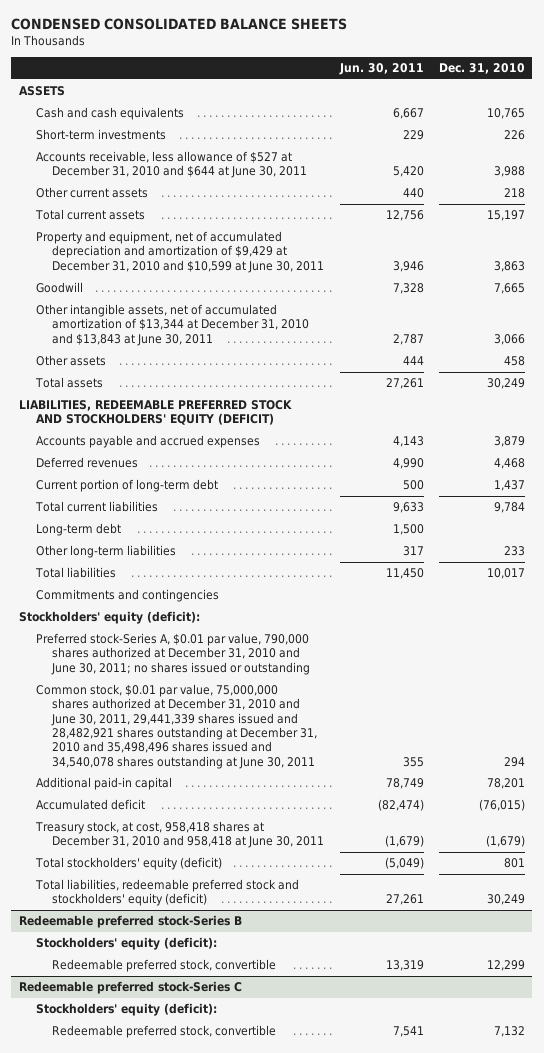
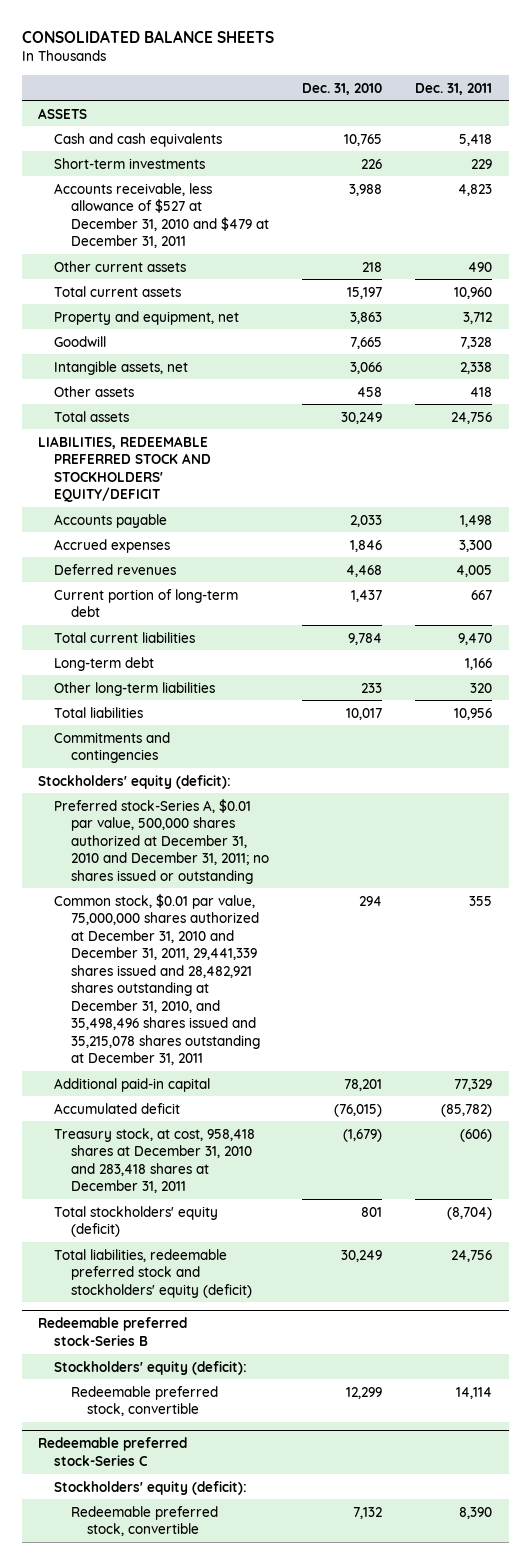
[11,18,348,31] CONDENSED CONSOLIDATED BALANCE SHEETS -> [21,29,274,43] CONSOLIDATED BALANCE SHEETS
[338,62,424,75] Jun. 30, 2011 -> none
none -> [415,82,493,95] Dec. 31, 2011
[35,151,308,179] Accounts receivable, less allowance of $527 at December 31, 2010 and $644 at June 30, 2011 -> [54,182,269,249] Accounts receivable, less allowance of $527 at December 31, 2010 and $479 at December 31, 2011
[35,231,325,273] Property and equipment, net of accumulated depreciation and amortization of $9,429 at December 31, 2010 and $10,599 at June 30, 2011 -> [54,310,240,325] Property and equipment, net
[35,304,310,346] Other intangible assets, net of accumulated amortization of $13,344 at December 31, 2010 and $13,843 at June 30, 2011 -> [54,360,189,375] Intangible assets, net
[35,435,260,449] Accounts payable and accrued expenses -> none
[19,400,293,426] LIABILITIES, REDEEMABLE PREFERRED STOCK AND STOCKHOLDERS' EQUITY (DEFICIT) -> [38,435,212,503] LIABILITIES, REDEEMABLE PREFERRED STOCK AND STOCKHOLDERS' EQUITY/DEFICIT
none -> [54,513,168,528] Accounts payable
none -> [54,538,171,553] Accrued expenses
[35,633,311,675] Preferred stock-Series A, $0.01 par value, 790,000 shares authorized at December 31, 2010 and June 30, 2011; no shares issued or outstanding -> [54,798,269,884] Preferred stock-Series A, $0.01 par value, 500,000 shares authorized at December 31, 2010 and December 31, 2011; no shares issued or outstanding
[35,684,318,769] Common stock, $0.01 par value, 75,000,000 shares authorized at December 31, 2010 and June 30, 2011, 29,441,339 shares issued and 28,482,921 shares outstanding at December 31, 2010 and 35,498,496 shares issued and 34,540,078 shares outstanding at June 30, 2011 -> [54,893,260,1066] Common stock, $0.01 par value, 75,000,000 shares authorized at December 31, 2010 and December 31, 2011, 29,441,339 shares issued and 28,482,921 shares outstanding at December 31, 2010, and 35,498,496 shares issued and 35,215,078 shares outstanding at December 31, 2011
[34,821,325,849] Treasury stock, at cost, 958,418 shares at December 31, 2010 and 958,418 at June 30, 2011 -> [54,1127,256,1194] Treasury stock, at cost, 958,418 shares at December 31, 2010 and 283,418 shares at December 31, 2011

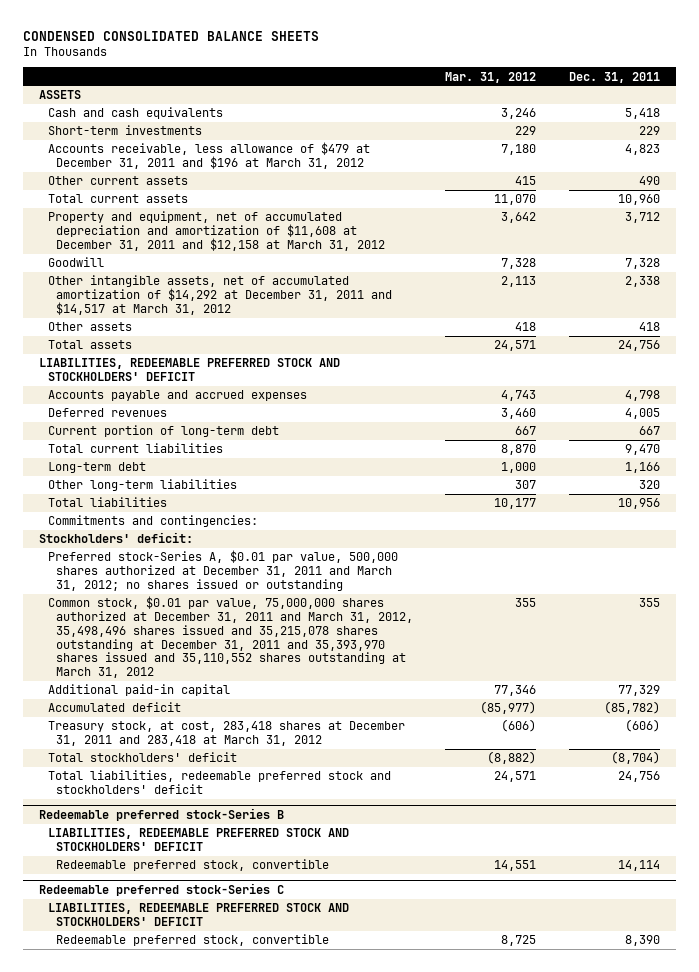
[21,29,274,43] CONSOLIDATED BALANCE SHEETS -> [22,30,319,41] CONDENSED CONSOLIDATED BALANCE SHEETS
[301,82,382,95] Dec. 31, 2010 -> none
none -> [445,71,537,83] Mar. 31, 2012
[54,182,269,249] Accounts receivable, less allowance of $527 at December 31, 2010 and $479 at December 31, 2011 -> [47,142,370,169] Accounts receivable, less allowance of $479 at December 31, 2011 and $196 at March 31, 2012
[54,310,240,325] Property and equipment, net -> [47,211,386,251] Property and equipment, net of accumulated depreciation and amortization of $11,608 at December 31, 2011 and $12,158 at March 31, 2012
[54,360,189,375] Intangible assets, net -> [47,275,393,315] Other intangible assets, net of accumulated amortization of $14,292 at December 31, 2011 and $14,517 at March 31, 2012
[54,513,168,528] Accounts payable -> none
[54,538,171,553] Accrued expenses -> none
[38,435,212,503] LIABILITIES, REDEEMABLE PREFERRED STOCK AND STOCKHOLDERS' EQUITY/DEFICIT -> [39,358,341,381] LIABILITIES, REDEEMABLE PREFERRED STOCK AND STOCKHOLDERS' DEFICIT
none -> [47,390,307,402] Accounts payable and accrued expenses
[54,731,171,764] Commitments and contingencies -> [47,515,258,528] Commitments and contingencies:
[38,774,232,789] Stockholders' equity (deficit): -> [39,532,194,544] Stockholders' deficit:
[54,798,269,884] Preferred stock-Series A, $0.01 par value, 500,000 shares authorized at December 31, 2010 and December 31, 2011; no shares issued or outstanding -> [47,550,398,591] Preferred stock-Series A, $0.01 par value, 500,000 shares authorized at December 31, 2011 and March 31, 2012; no shares issued or outstanding
[54,893,260,1066] Common stock, $0.01 par value, 75,000,000 shares authorized at December 31, 2010 and December 31, 2011, 29,441,339 shares issued and 28,482,921 shares outstanding at December 31, 2010, and 35,498,496 shares issued and 35,215,078 shares outstanding at December 31, 2011 -> [47,596,414,679] Common stock, $0.01 par value, 75,000,000 shares authorized at December 31, 2011 and March 31, 2012, 35,498,496 shares issued and 35,215,078 shares outstanding at December 31, 2011 and 35,393,970 shares issued and 35,110,552 shares outstanding at March 31, 2012
[54,1127,256,1194] Treasury stock, at cost, 958,418 shares at December 31, 2010 and 283,418 shares at December 31, 2011 -> [47,721,405,746] Treasury stock, at cost, 283,418 shares at December 31, 2011 and 283,418 at March 31, 2012
[54,1205,219,1238] Total stockholders' equity (deficit) -> [47,752,237,763] Total stockholders' deficit
[54,1248,252,1298] Total liabilities, redeemable preferred stock and stockholders' equity (deficit) -> [47,770,391,794] Total liabilities, redeemable preferred stock and stockholders' deficit
[54,1360,248,1375] Stockholders' equity (deficit): -> none
none -> [47,828,349,851] LIABILITIES, REDEEMABLE PREFERRED STOCK AND STOCKHOLDERS' DEFICIT
[54,1480,248,1495] Stockholders' equity (deficit): -> none
none -> [47,903,349,926] LIABILITIES, REDEEMABLE PREFERRED STOCK AND STOCKHOLDERS' DEFICIT

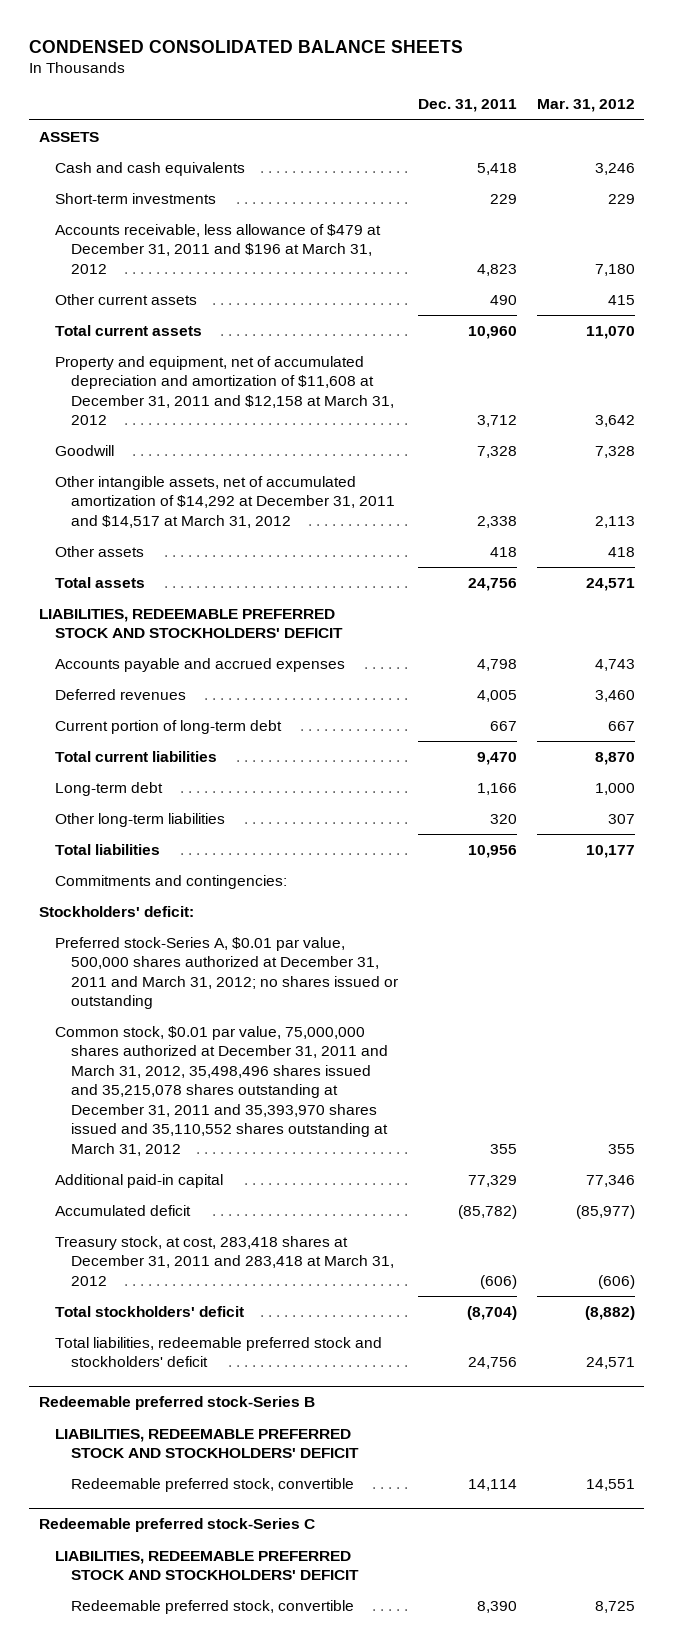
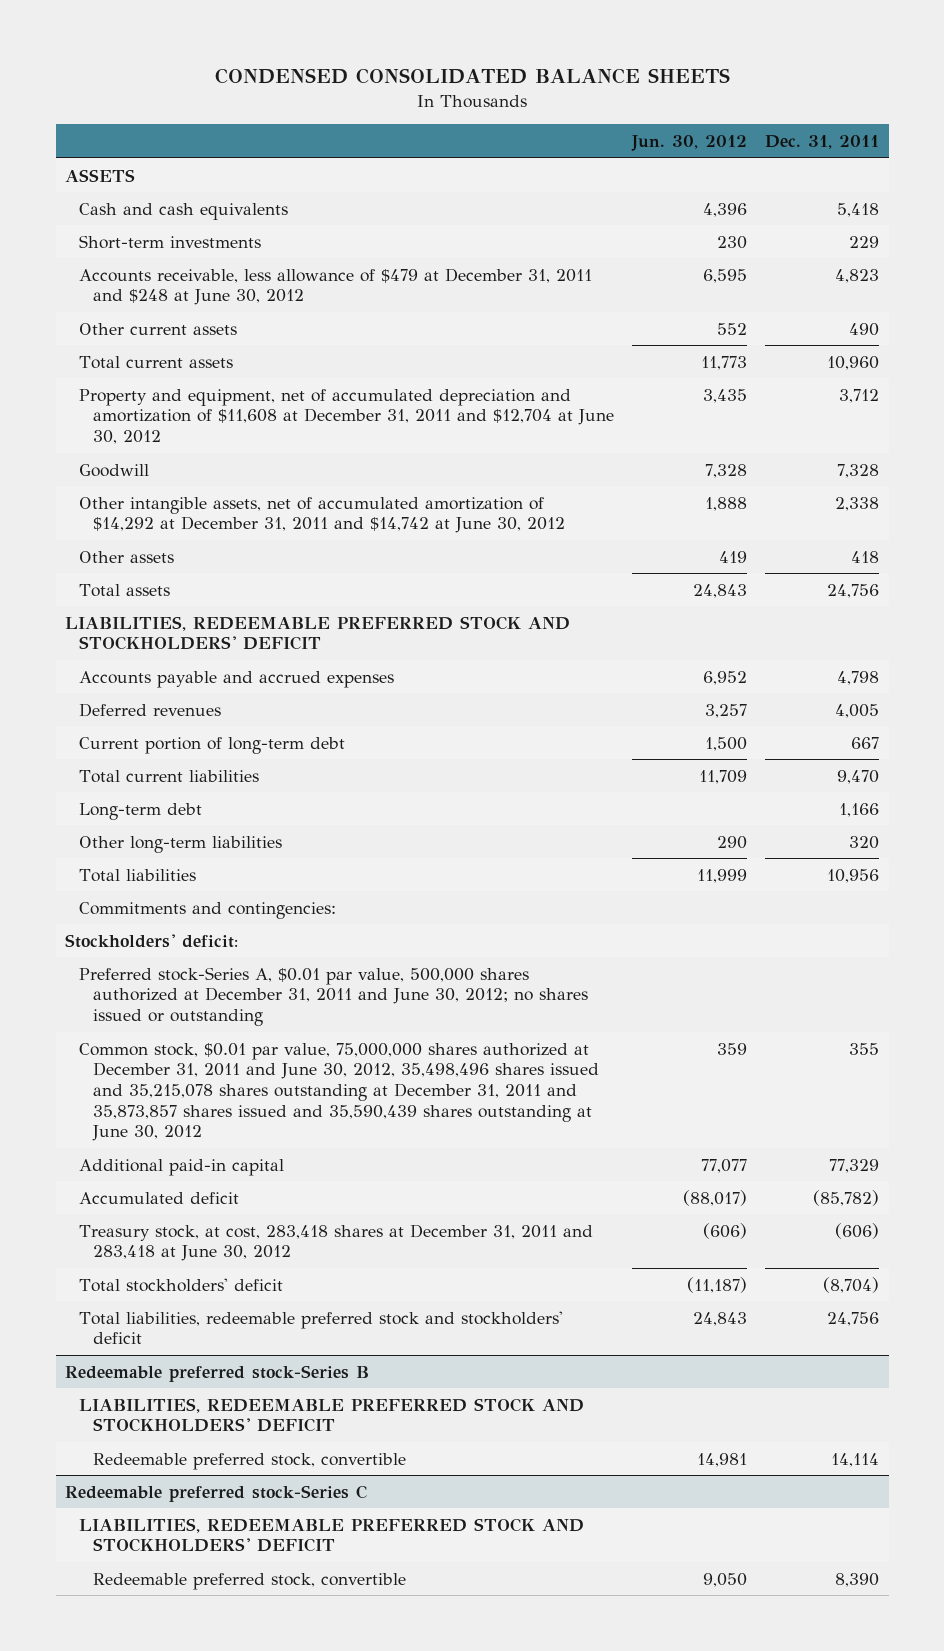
[536,99,635,113] Mar. 31, 2012 -> none
none -> [630,134,747,151] Jun. 30, 2012
[55,223,382,274] Accounts receivable, less allowance of $479 at December 31, 2011 and $196 at March 31, 2012 -> [78,267,592,306] Accounts receivable, less allowance of $479 at December 31, 2011 and $248 at June 30, 2012
[55,355,395,426] Property and equipment, net of accumulated depreciation and amortization of $11,608 at December 31, 2011 and $12,158 at March 31, 2012 -> [78,388,614,444] Property and equipment, net of accumulated depreciation and amortization of $11,608 at December 31, 2011 and $12,704 at June 30, 2012
[55,475,396,528] Other intangible assets, net of accumulated amortization of $14,292 at December 31, 2011 and $14,517 at March 31, 2012 -> [78,496,565,534] Other intangible assets, net of accumulated amortization of $14,292 at December 31, 2011 and $14,742 at June 30, 2012
[55,936,399,1010] Preferred stock-Series A, $0.01 par value, 500,000 shares authorized at December 31, 2011 and March 31, 2012; no shares issued or outstanding -> [78,966,588,1026] Preferred stock-Series A, $0.01 par value, 500,000 shares authorized at December 31, 2011 and June 30, 2012; no shares issued or outstanding
[55,1025,389,1156] Common stock, $0.01 par value, 75,000,000 shares authorized at December 31, 2011 and March 31, 2012, 35,498,496 shares issued and 35,215,078 shares outstanding at December 31, 2011 and 35,393,970 shares issued and 35,110,552 shares outstanding at March 31, 2012 -> [78,1042,599,1142] Common stock, $0.01 par value, 75,000,000 shares authorized at December 31, 2011 and June 30, 2012, 35,498,496 shares issued and 35,215,078 shares outstanding at December 31, 2011 and 35,873,857 shares issued and 35,590,439 shares outstanding at June 30, 2012
[55,1235,395,1286] Treasury stock, at cost, 283,418 shares at December 31, 2011 and 283,418 at March 31, 2012 -> [78,1223,593,1262] Treasury stock, at cost, 283,418 shares at December 31, 2011 and 283,418 at June 30, 2012

